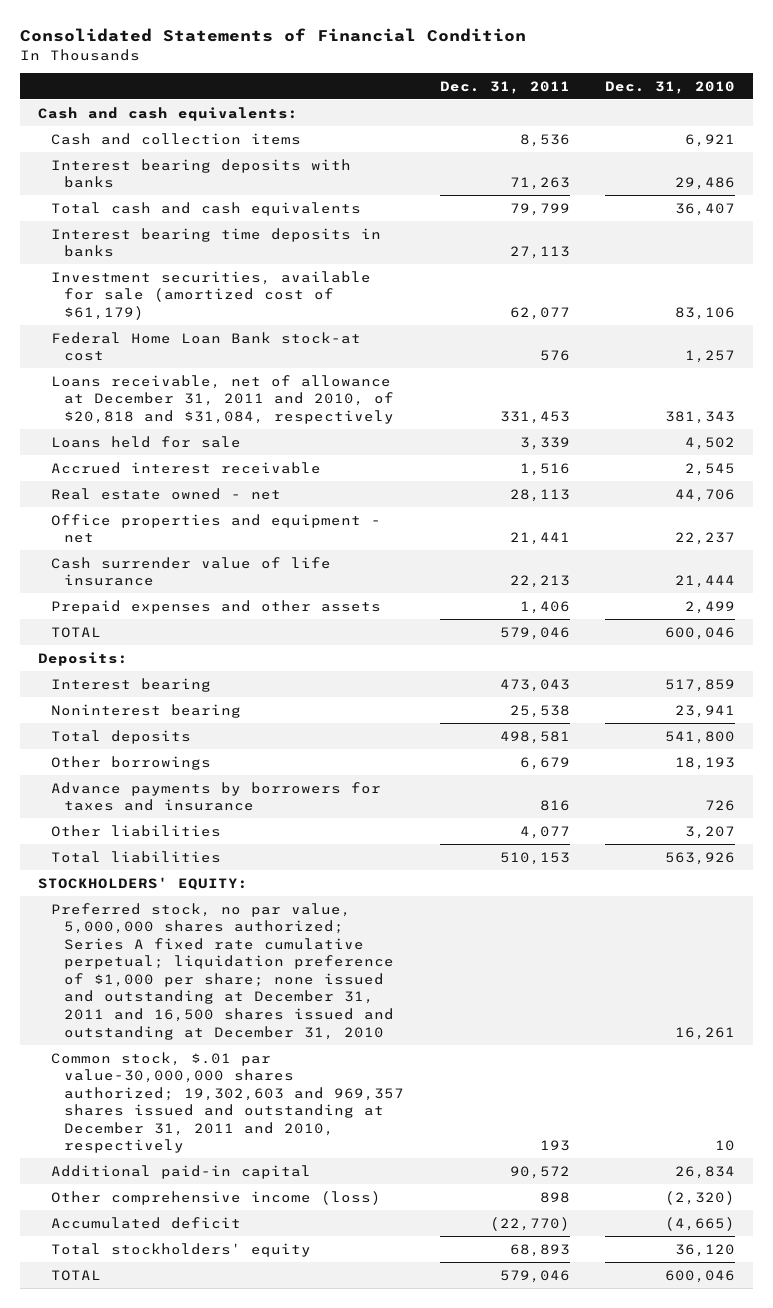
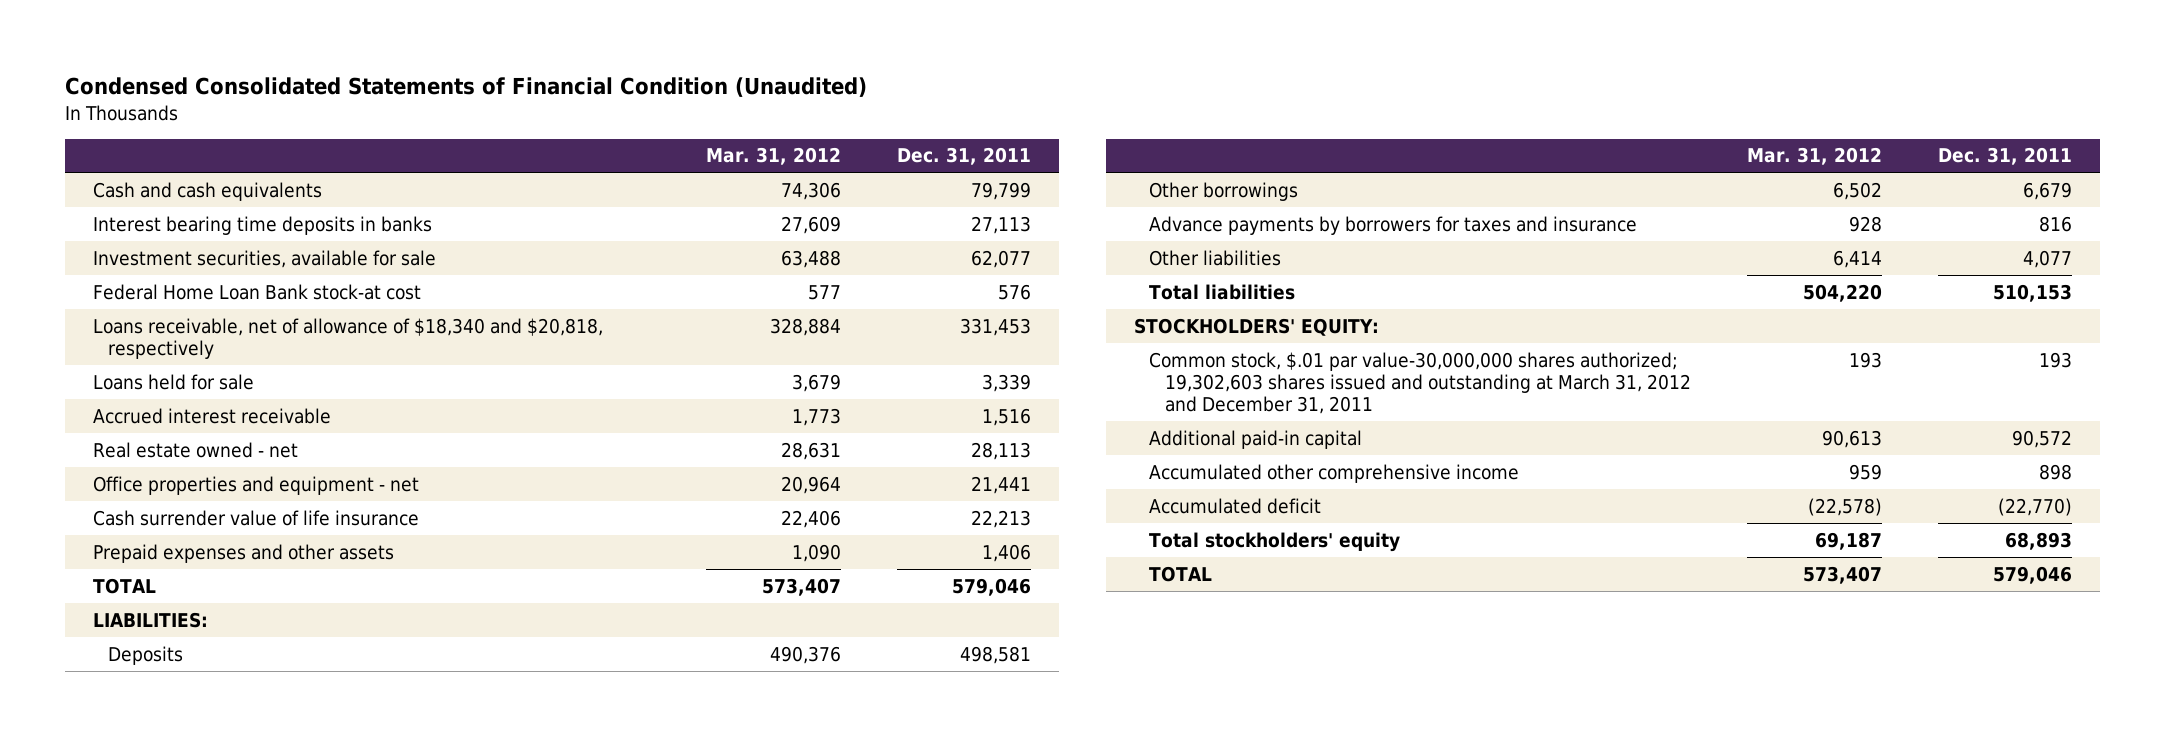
[19,28,526,43] Consolidated Statements of Financial Condition -> [64,77,867,98] Condensed Consolidated Statements of Financial Condition (Unaudited)
[605,80,736,94] Dec. 31, 2010 -> none
none -> [705,147,841,166] Mar. 31, 2012
[37,106,298,121] Cash and cash equivalents: -> none
[50,132,301,145] Cash and collection items -> none
[50,158,351,189] Interest bearing deposits with banks -> none
[50,201,361,216] Total cash and cash equivalents -> [92,181,322,201] Cash and cash equivalents
[50,270,371,320] Investment securities, available for sale (amortized cost of $61,179) -> [92,249,436,268] Investment securities, available for sale
[50,374,395,424] Loans receivable, net of allowance at December 31, 2011 and 2010, of $20,818 and $31,084, respectively -> [92,317,603,359] Loans receivable, net of allowance of $18,340 and $20,818, respectively
[37,651,128,666] Deposits: -> none
[50,677,211,692] Interest bearing -> none
[50,703,241,718] Noninterest bearing -> none
none -> [92,611,208,628] LIABILITIES:
[50,729,191,744] Total deposits -> [108,645,184,665] Deposits
[50,902,395,1040] Preferred stock, no par value, 5,000,000 shares authorized; Series A fixed rate cumulative perpetual; liquidation preference of $1,000 per share; none issued and outstanding at December 31, 2011 and 16,500 shares issued and outstanding at December 31, 2010 -> none
[50,1051,405,1154] Common stock, $.01 par value-30,000,000 shares authorized; 19,302,603 and 969,357 shares issued and outstanding at December 31, 2011 and 2010, respectively -> [1149,351,1691,414] Common stock, $.01 par value-30,000,000 shares authorized; 19,302,603 shares issued and outstanding at March 31, 2012 and December 31, 2011
[50,1190,381,1205] Other comprehensive income (loss) -> [1149,463,1520,483] Accumulated other comprehensive income

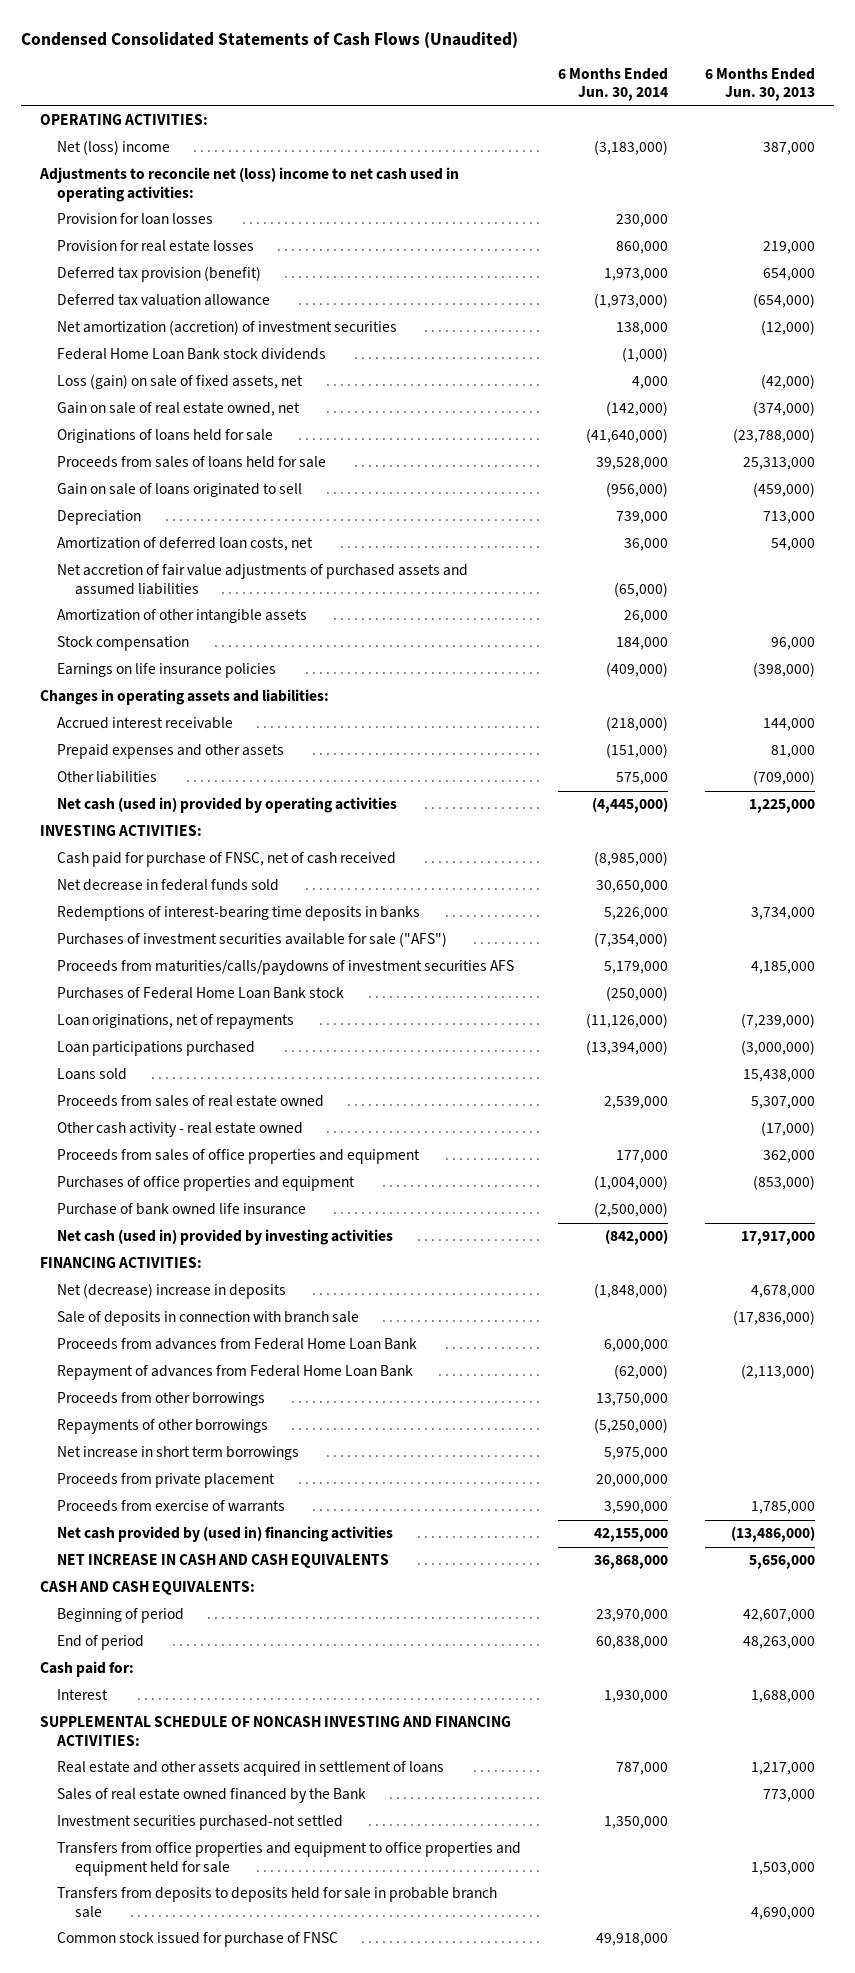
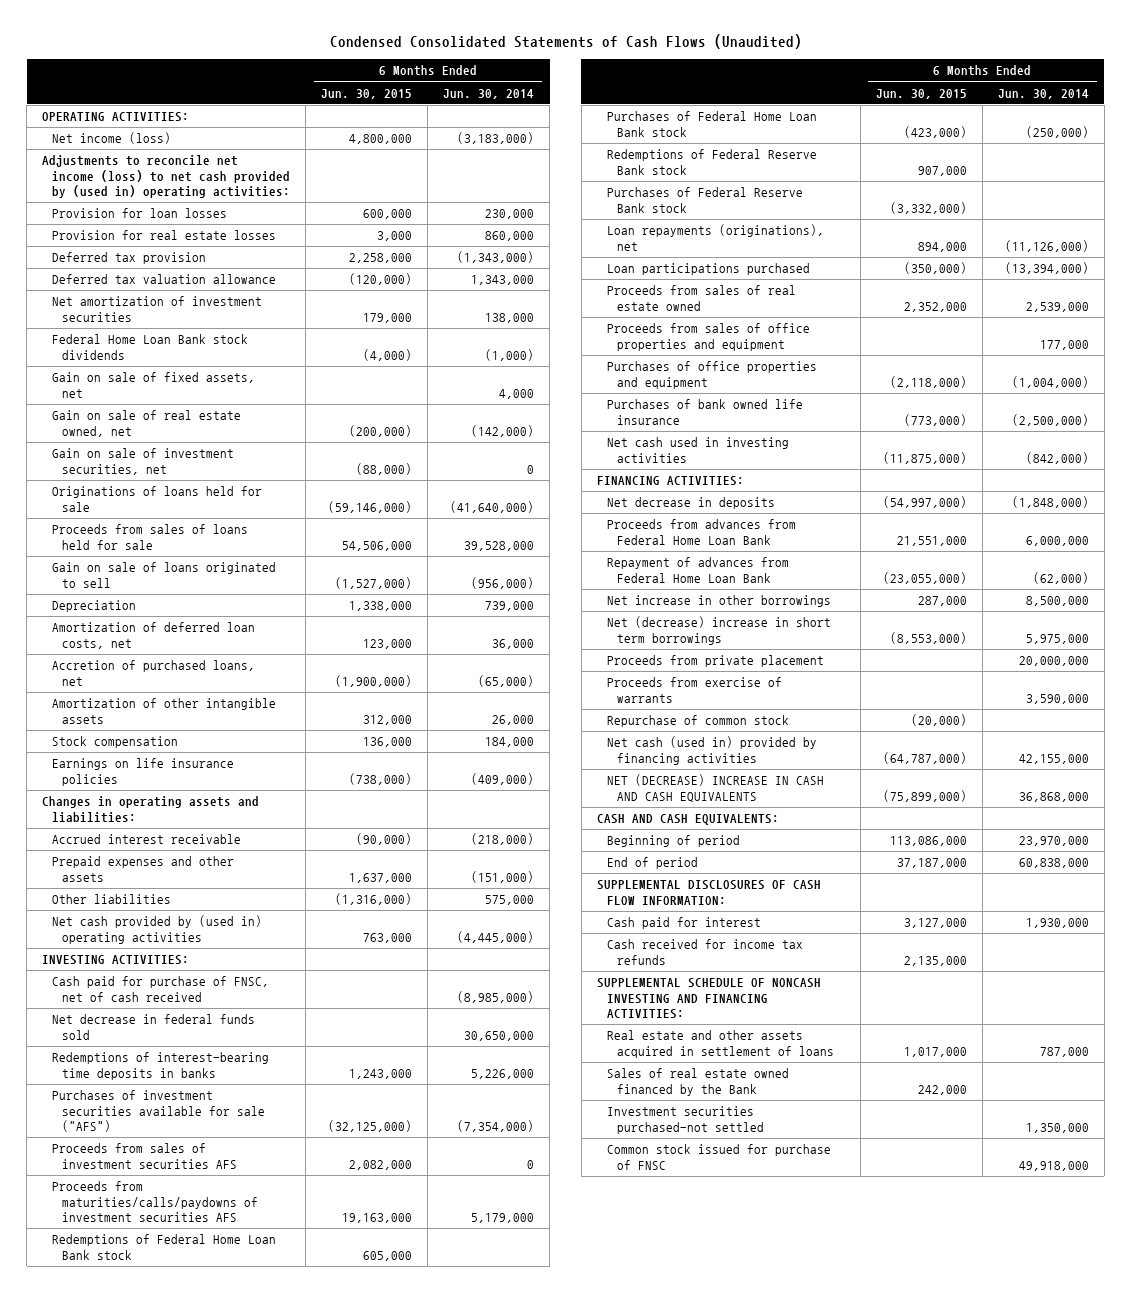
[705,67,816,102] 6 Months Ended Jun. 30, 2013 -> none
none -> [321,88,413,99] Jun. 30, 2015
[57,140,171,156] Net (loss) income -> [52,132,172,145] Net income (loss)
[38,167,459,202] Adjustments to reconcile net (loss) income to net cash used in operating activities: -> [42,155,291,199] Adjustments to reconcile net income (loss) to net cash provided by (used in) operating activities:
[57,266,262,283] Deferred tax provision (benefit) -> [52,252,207,265] Deferred tax provision
[604,268,669,282] 1,973,000 -> [457,251,535,264] (1,343,000)
[594,293,669,309] (1,973,000) -> [471,275,535,286] 1,343,000
[57,320,398,336] Net amortization (accretion) of investment securities -> [52,296,263,322] Net amortization of investment securities
[57,374,304,390] Loss (gain) on sale of fixed assets, net -> [52,372,256,398] Gain on sale of fixed assets, net
none -> [52,448,235,475] Gain on sale of investment securities, net
[57,564,469,595] Net accretion of fair value adjustments of purchased assets and assumed liabilities -> [52,660,256,686] Accretion of purchased loans, net
[57,797,398,814] Net cash (used in) provided by operating activities -> [52,915,263,944] Net cash provided by (used in) operating activities
none -> [52,1143,238,1169] Proceeds from sales of investment securities AFS
none -> [52,1234,277,1260] Redemptions of Federal Home Loan Bank stock
none -> [606,149,817,175] Redemptions of Federal Reserve Bank stock
none -> [606,187,803,213] Purchases of Federal Reserve Bank stock
[57,1014,295,1030] Loan originations, net of repayments -> [606,224,824,251] Loan repayments (originations), net
[57,1068,128,1081] Loans sold -> none
[57,1122,304,1138] Other cash activity - real estate owned -> none
[57,1203,307,1216] Purchase of bank owned life insurance -> [606,399,803,425] Purchases of bank owned life insurance
[57,1229,394,1246] Net cash (used in) provided by investing activities -> [606,437,789,463] Net cash used in investing activities
[57,1311,360,1327] Sale of deposits in connection with branch sale -> none
[57,1283,287,1300] Net (decrease) increase in deposits -> [606,497,775,510] Net decrease in deposits
[57,1392,266,1407] Proceeds from other borrowings -> none
[57,1419,269,1435] Repayments of other borrowings -> none
none -> [606,595,831,608] Net increase in other borrowings
[57,1446,300,1461] Net increase in short term borrowings -> [606,616,831,645] Net (decrease) increase in short term borrowings
none -> [606,715,789,728] Repurchase of common stock
[57,1526,394,1543] Net cash provided by (used in) financing activities -> [606,736,817,765] Net cash (used in) provided by financing activities
[57,1554,390,1569] NET INCREASE IN CASH AND CASH EQUIVALENTS -> [606,774,824,802] NET (DECREASE) INCREASE IN CASH AND CASH EQUIVALENTS
[39,1661,134,1678] Cash paid for: -> none
none -> [596,880,821,905] SUPPLEMENTAL DISCLOSURES OF CASH FLOW INFORMATION:
[57,1689,109,1701] Interest -> [606,917,761,930] Cash paid for interest
none -> [606,939,803,965] Cash received for income tax refunds
[57,1842,522,1876] Transfers from office properties and equipment to office properties and equipment held for sale -> none
[57,1887,498,1918] Transfers from deposits to deposits held for sale in probable branch sale -> none

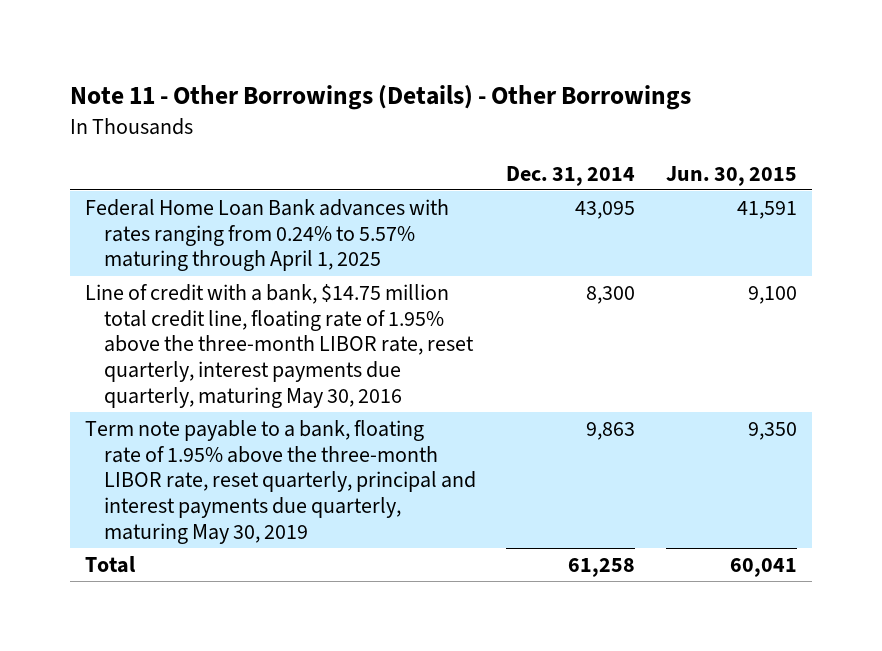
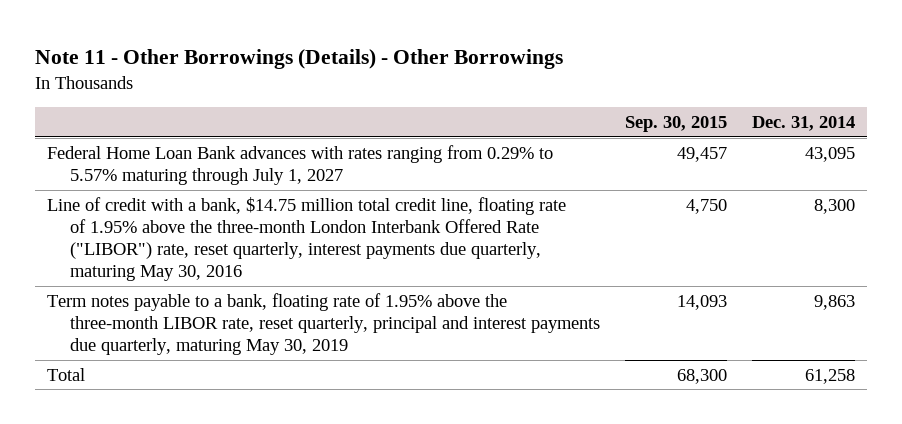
[665,165,797,186] Jun. 30, 2015 -> none
none -> [624,116,727,133] Sep. 30, 2015
[84,198,449,272] Federal Home Loan Bank advances with rates ranging from 0.24% to 5.57% maturing through April 1, 2025 -> [47,144,554,185] Federal Home Loan Bank advances with rates ranging from 0.29% to 5.57% maturing through July 1, 2027
[84,283,474,408] Line of credit with a bank, $14.75 million total credit line, floating rate of 1.95% above the three-month LIBOR rate, reset quarterly, interest payments due quarterly, maturing May 30, 2016 -> [47,196,567,282] Line of credit with a bank, $14.75 million total credit line, floating rate of 1.95% above the three-month London Interbank Offered Rate ("LIBOR") rate, reset quarterly, interest payments due quarterly, maturing May 30, 2016
[84,419,476,544] Term note payable to a bank, floating rate of 1.95% above the three-month LIBOR rate, reset quarterly, principal and interest payments due quarterly, maturing May 30, 2019 -> [47,292,601,356] Term notes payable to a bank, floating rate of 1.95% above the three-month LIBOR rate, reset quarterly, principal and interest payments due quarterly, maturing May 30, 2019

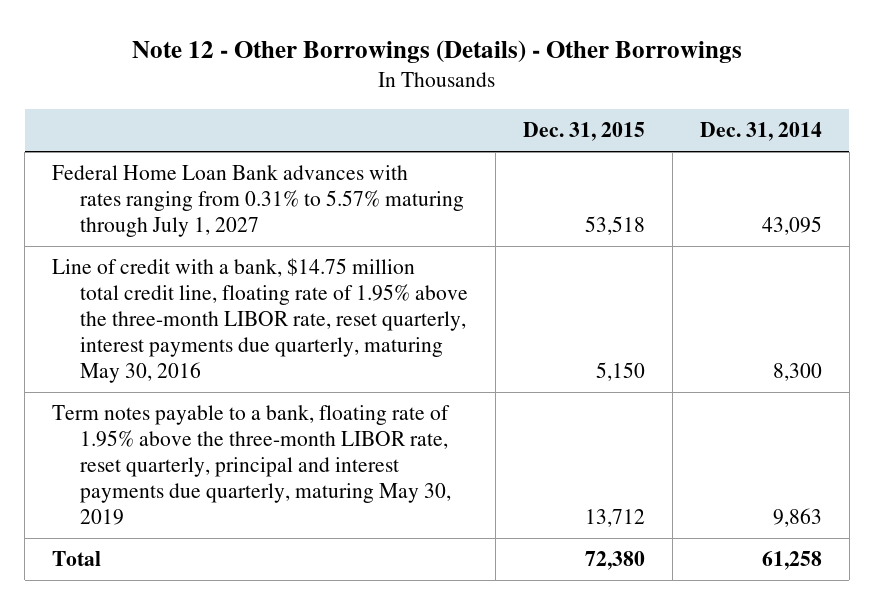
[34,48,563,69] Note 11 - Other Borrowings (Details) - Other Borrowings -> [132,40,743,64] Note 12 - Other Borrowings (Details) - Other Borrowings
[624,116,727,133] Sep. 30, 2015 -> none
none -> [522,122,645,142] Dec. 31, 2015
[47,144,554,185] Federal Home Loan Bank advances with rates ranging from 0.29% to 5.57% maturing through July 1, 2027 -> [52,165,465,238] Federal Home Loan Bank advances with rates ranging from 0.31% to 5.57% maturing through July 1, 2027
[47,196,567,282] Line of credit with a bank, $14.75 million total credit line, floating rate of 1.95% above the three-month London Interbank Offered Rate ("LIBOR") rate, reset quarterly, interest payments due quarterly, maturing May 30, 2016 -> [52,258,469,383] Line of credit with a bank, $14.75 million total credit line, floating rate of 1.95% above the three-month LIBOR rate, reset quarterly, interest payments due quarterly, maturing May 30, 2016

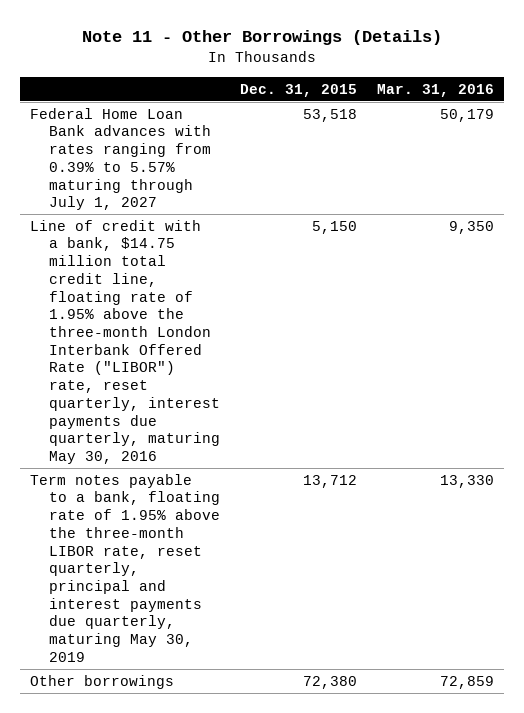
[132,40,743,64] Note 12 - Other Borrowings (Details) - Other Borrowings -> [82,30,443,46] Note 11 - Other Borrowings (Details)
[699,122,822,142] Dec. 31, 2014 -> none
none -> [377,83,495,97] Mar. 31, 2016
[52,165,465,238] Federal Home Loan Bank advances with rates ranging from 0.31% to 5.57% maturing through July 1, 2027 -> [29,107,212,211] Federal Home Loan Bank advances with rates ranging from 0.39% to 5.57% maturing through July 1, 2027
[52,258,469,383] Line of credit with a bank, $14.75 million total credit line, floating rate of 1.95% above the three-month LIBOR rate, reset quarterly, interest payments due quarterly, maturing May 30, 2016 -> [29,219,221,464] Line of credit with a bank, $14.75 million total credit line, floating rate of 1.95% above the three-month London Interbank Offered Rate ("LIBOR") rate, reset quarterly, interest payments due quarterly, maturing May 30, 2016
[52,551,102,567] Total -> [29,674,174,689] Other borrowings

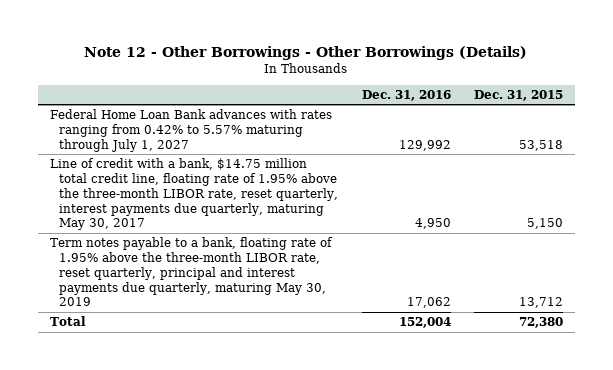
[82,30,443,46] Note 11 - Other Borrowings (Details) -> [84,45,528,60] Note 12 - Other Borrowings - Other Borrowings (Details)
[377,83,495,97] Mar. 31, 2016 -> none
none -> [361,90,451,102] Dec. 31, 2016
[29,107,212,211] Federal Home Loan Bank advances with rates ranging from 0.39% to 5.57% maturing through July 1, 2027 -> [49,109,332,152] Federal Home Loan Bank advances with rates ranging from 0.42% to 5.57% maturing through July 1, 2027
[29,219,221,464] Line of credit with a bank, $14.75 million total credit line, floating rate of 1.95% above the three-month London Interbank Offered Rate ("LIBOR") rate, reset quarterly, interest payments due quarterly, maturing May 30, 2016 -> [49,158,339,231] Line of credit with a bank, $14.75 million total credit line, floating rate of 1.95% above the three-month LIBOR rate, reset quarterly, interest payments due quarterly, maturing May 30, 2017
[29,674,174,689] Other borrowings -> [49,316,86,327] Total

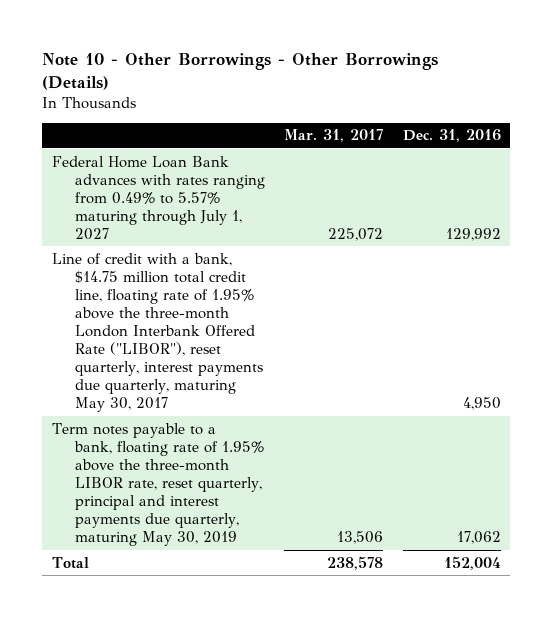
[84,45,528,60] Note 12 - Other Borrowings - Other Borrowings (Details) -> [42,53,439,91] Note 10 - Other Borrowings - Other Borrowings (Details)
[474,90,564,102] Dec. 31, 2015 -> none
none -> [284,129,384,143] Mar. 31, 2017
[49,109,332,152] Federal Home Loan Bank advances with rates ranging from 0.42% to 5.57% maturing through July 1, 2027 -> [51,155,265,240] Federal Home Loan Bank advances with rates ranging from 0.49% to 5.57% maturing through July 1, 2027
[49,158,339,231] Line of credit with a bank, $14.75 million total credit line, floating rate of 1.95% above the three-month LIBOR rate, reset quarterly, interest payments due quarterly, maturing May 30, 2017 -> [51,252,263,413] Line of credit with a bank, $14.75 million total credit line, floating rate of 1.95% above the three-month London Interbank Offered Rate ("LIBOR"), reset quarterly, interest payments due quarterly, maturing May 30, 2017

